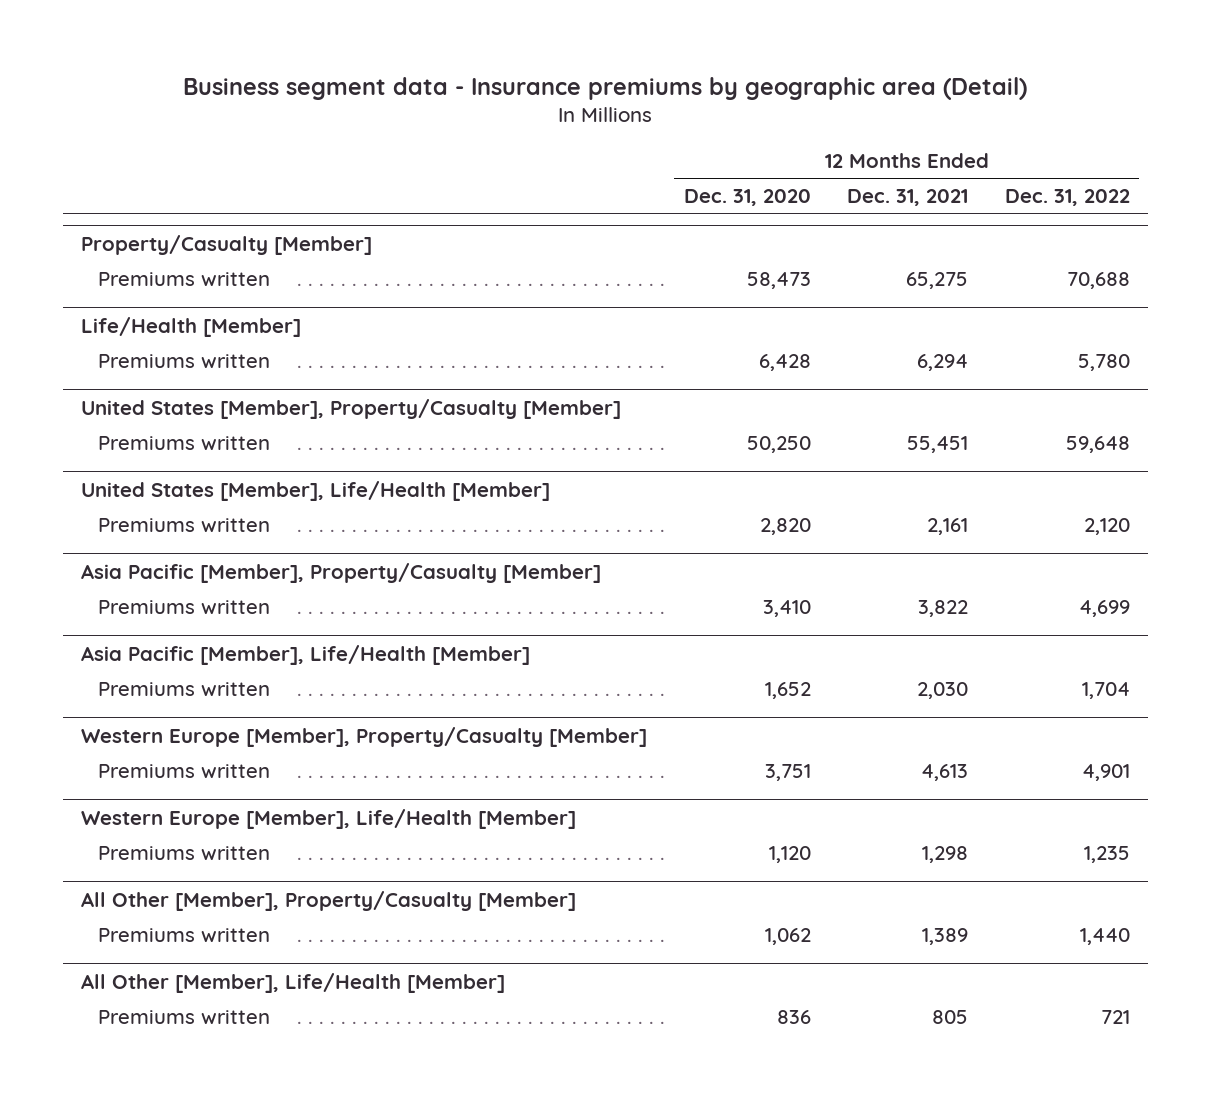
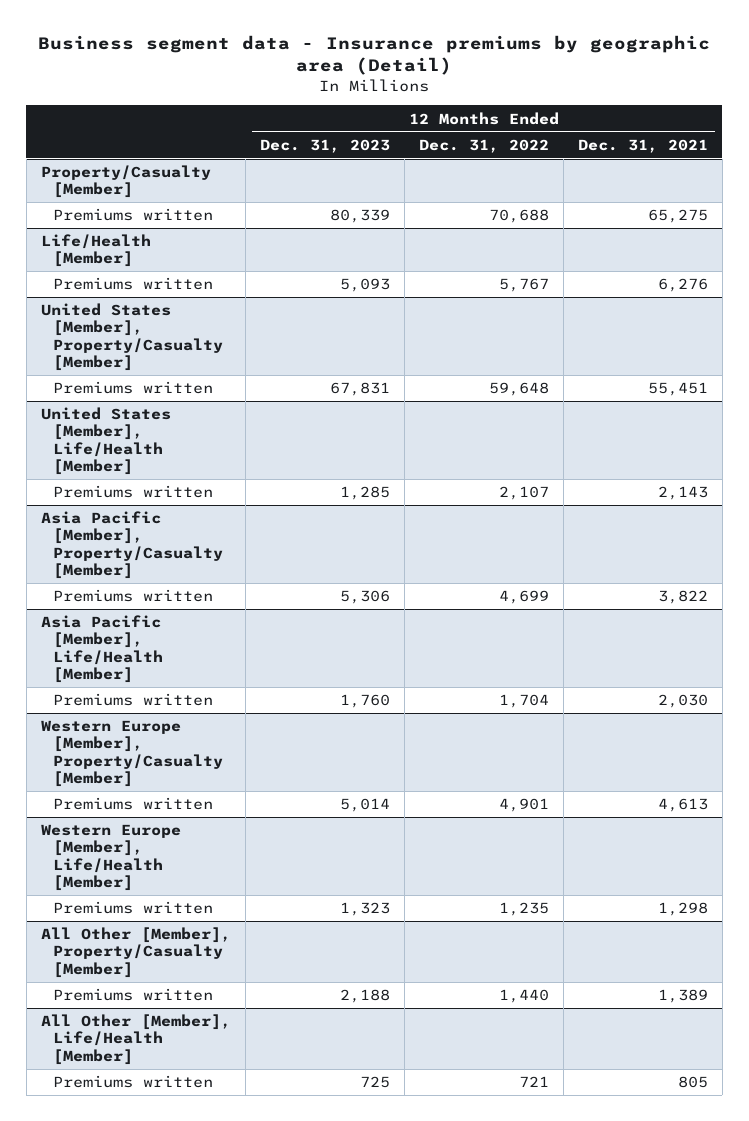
[683,188,811,206] Dec. 31, 2020 -> none
none -> [259,138,390,153] Dec. 31, 2023
[917,353,969,371] 6,294 -> [657,278,708,293] 6,276
[1077,353,1130,371] 5,780 -> [498,278,549,293] 5,767
[927,517,969,535] 2,161 -> [657,486,708,501] 2,143
[1083,517,1130,535] 2,120 -> [498,486,549,501] 2,107

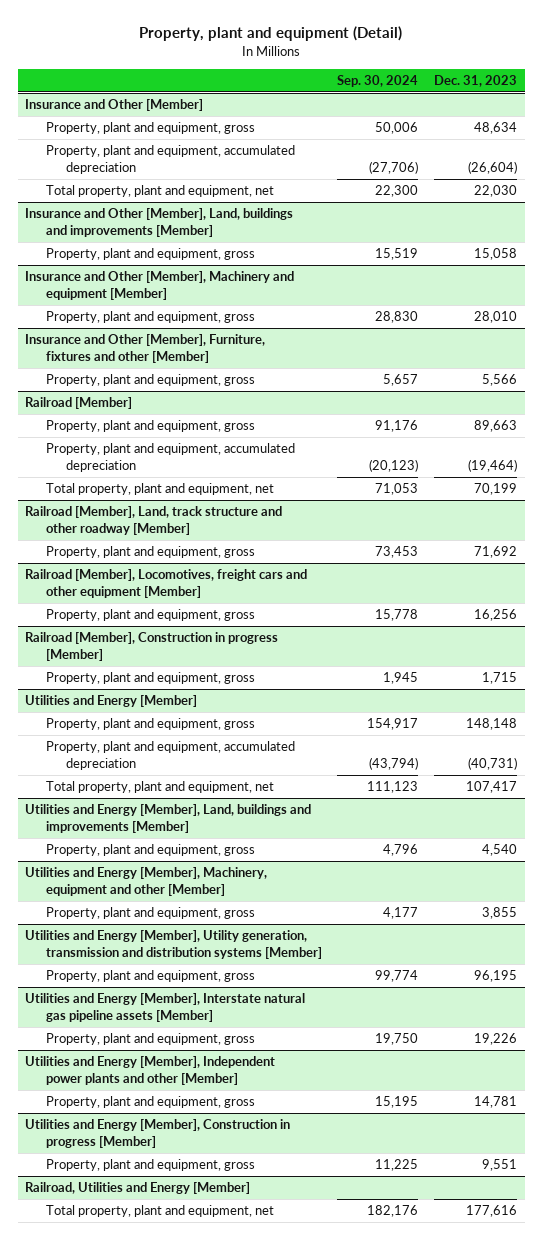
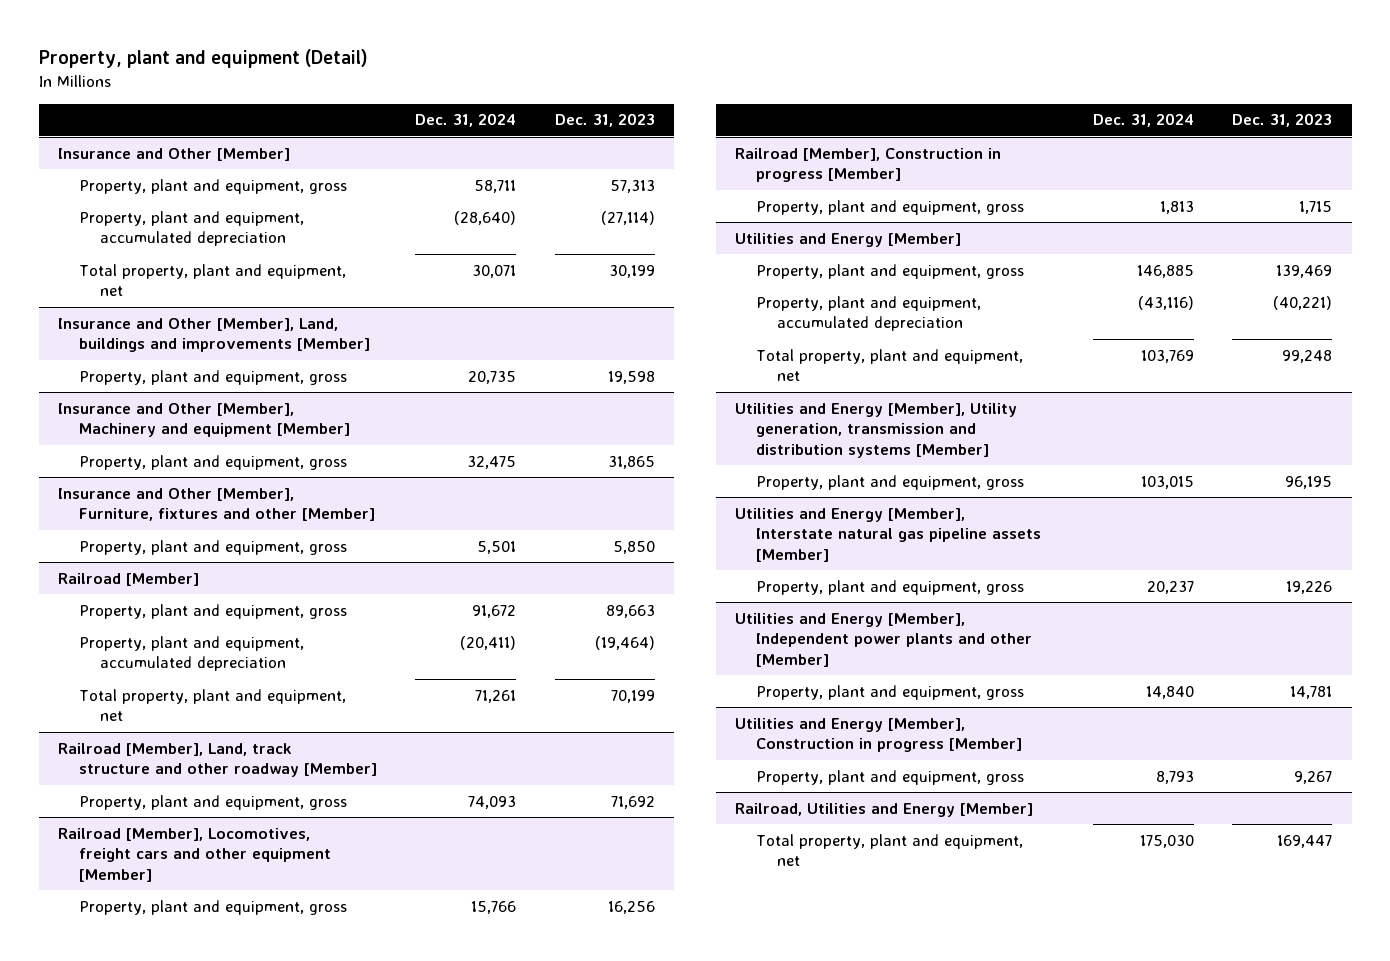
[337,75,419,88] Sep. 30, 2024 -> none
none -> [415,113,517,128] Dec. 31, 2024
[474,122,518,135] 48,634 -> [609,179,655,193] 57,313
[468,160,518,174] (26,604) -> [600,210,655,225] (27,114)
[474,185,518,198] 22,030 -> [608,264,655,278] 30,199
[474,248,518,261] 15,058 -> [607,370,655,384] 19,598
[474,311,518,324] 28,010 -> [607,455,655,469] 31,865
[482,374,518,387] 5,566 -> [612,540,655,554] 5,850
[25,804,312,833] Utilities and Energy [Member], Land, buildings and improvements [Member] -> none
[45,844,255,857] Property, plant and equipment, gross -> none
[25,867,268,896] Utilities and Energy [Member], Machinery, equipment and other [Member] -> none
[45,907,255,920] Property, plant and equipment, gross -> none
[466,718,518,731] 148,148 -> [1276,264,1333,278] 139,469
[468,756,518,770] (40,731) -> [1273,295,1333,310] (40,221)
[466,781,518,794] 107,417 -> [1282,349,1333,363] 99,248
[482,1159,518,1172] 9,551 -> [1294,770,1333,784] 9,267
[466,1205,518,1218] 177,616 -> [1277,834,1333,848] 169,447

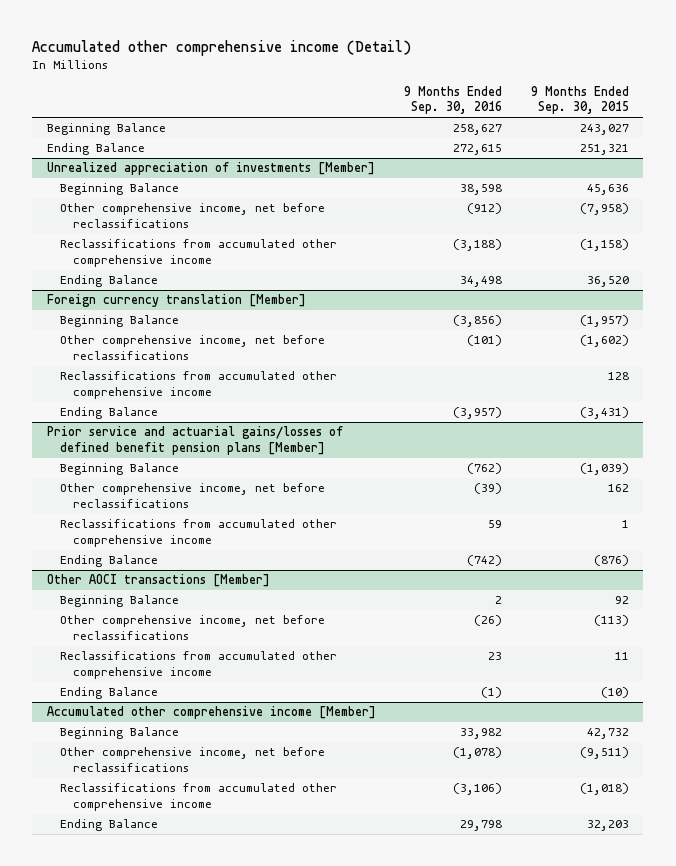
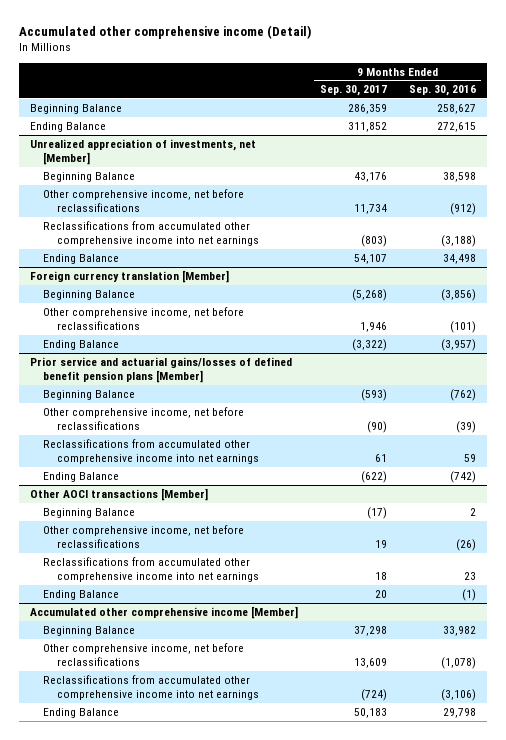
[530,85,629,115] 9 Months Ended Sep. 30, 2015 -> none
none -> [319,85,387,97] Sep. 30, 2017
[46,162,375,176] Unrealized appreciation of investments [Member] -> [29,138,256,166] Unrealized appreciation of investments, net [Member]
[59,239,337,268] Reclassifications from accumulated other comprehensive income -> [43,220,259,247] Reclassifications from accumulated other comprehensive income into net earnings
[59,371,337,400] Reclassifications from accumulated other comprehensive income -> none
[59,519,337,548] Reclassifications from accumulated other comprehensive income -> [43,438,259,465] Reclassifications from accumulated other comprehensive income into net earnings
[59,651,337,680] Reclassifications from accumulated other comprehensive income -> [43,556,259,583] Reclassifications from accumulated other comprehensive income into net earnings
[59,783,337,812] Reclassifications from accumulated other comprehensive income -> [43,674,259,701] Reclassifications from accumulated other comprehensive income into net earnings

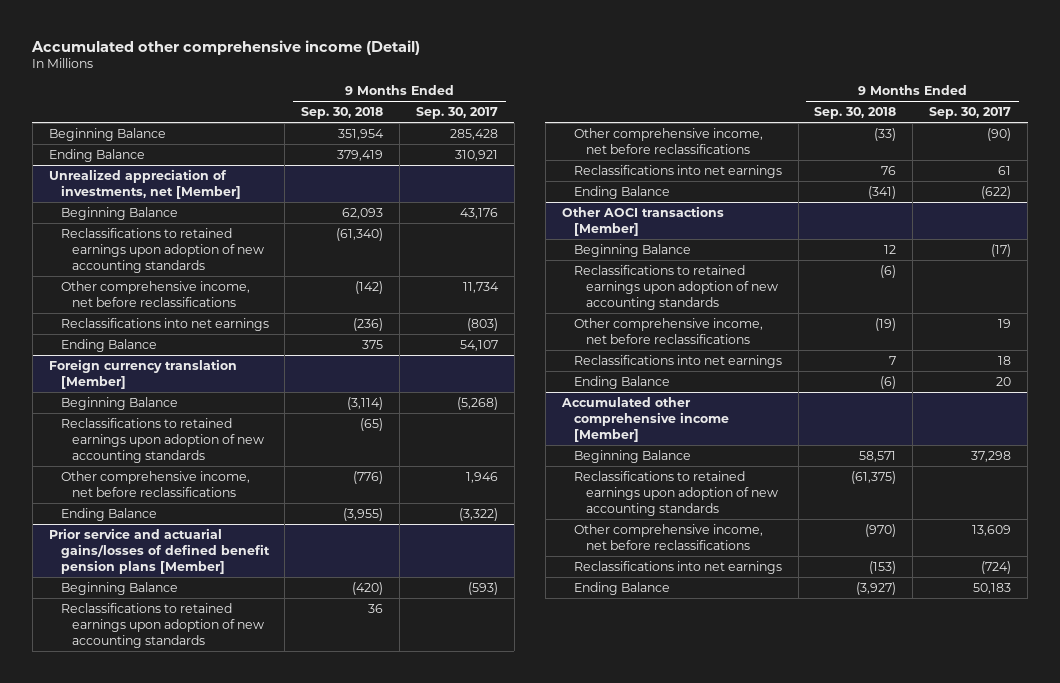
[408,85,476,97] Sep. 30, 2016 -> none
none -> [301,107,384,120] Sep. 30, 2018
[347,103,387,114] 286,359 -> [449,128,498,140] 285,428
[347,121,387,132] 311,852 -> [454,149,498,161] 310,921
none -> [60,227,265,273] Reclassifications to retained earnings upon adoption of new accounting standards
[43,220,259,247] Reclassifications from accumulated other comprehensive income into net earnings -> [60,317,269,331] Reclassifications into net earnings
none -> [60,417,265,463] Reclassifications to retained earnings upon adoption of new accounting standards
none -> [60,602,265,648] Reclassifications to retained earnings upon adoption of new accounting standards
[43,438,259,465] Reclassifications from accumulated other comprehensive income into net earnings -> [573,164,782,178] Reclassifications into net earnings
none -> [573,264,778,310] Reclassifications to retained earnings upon adoption of new accounting standards
[43,556,259,583] Reclassifications from accumulated other comprehensive income into net earnings -> [573,354,782,368] Reclassifications into net earnings
none -> [573,470,778,516] Reclassifications to retained earnings upon adoption of new accounting standards
[43,674,259,701] Reclassifications from accumulated other comprehensive income into net earnings -> [573,560,782,574] Reclassifications into net earnings

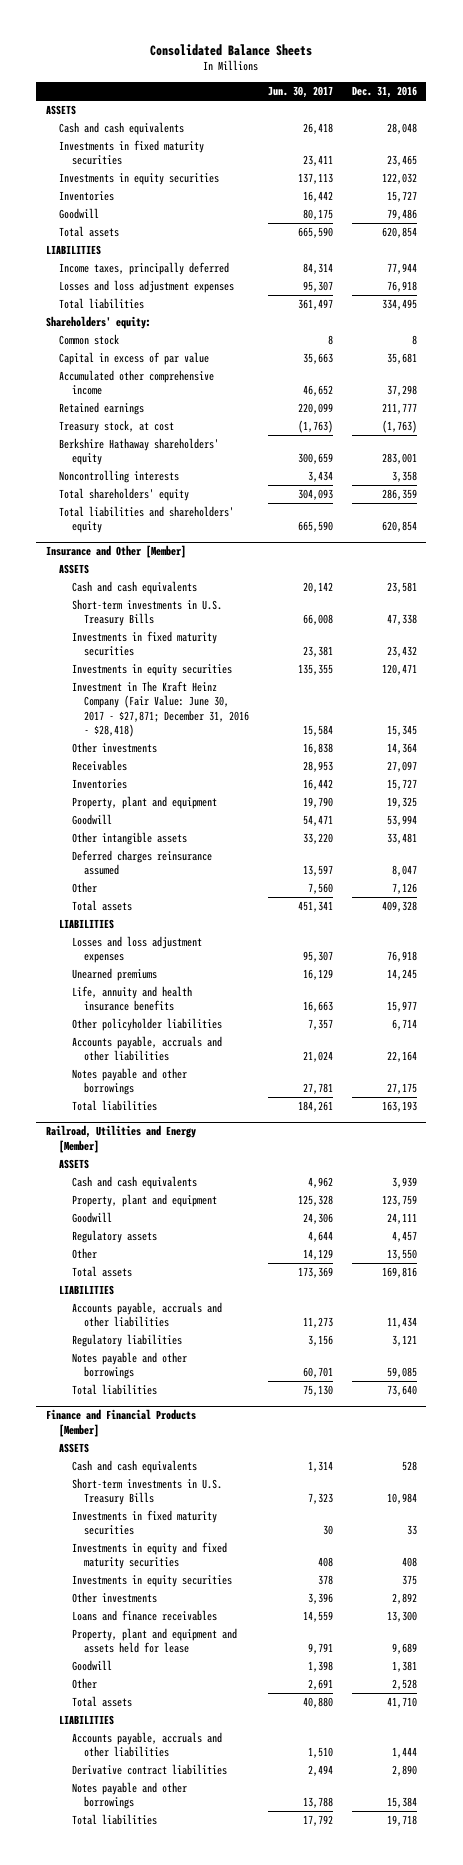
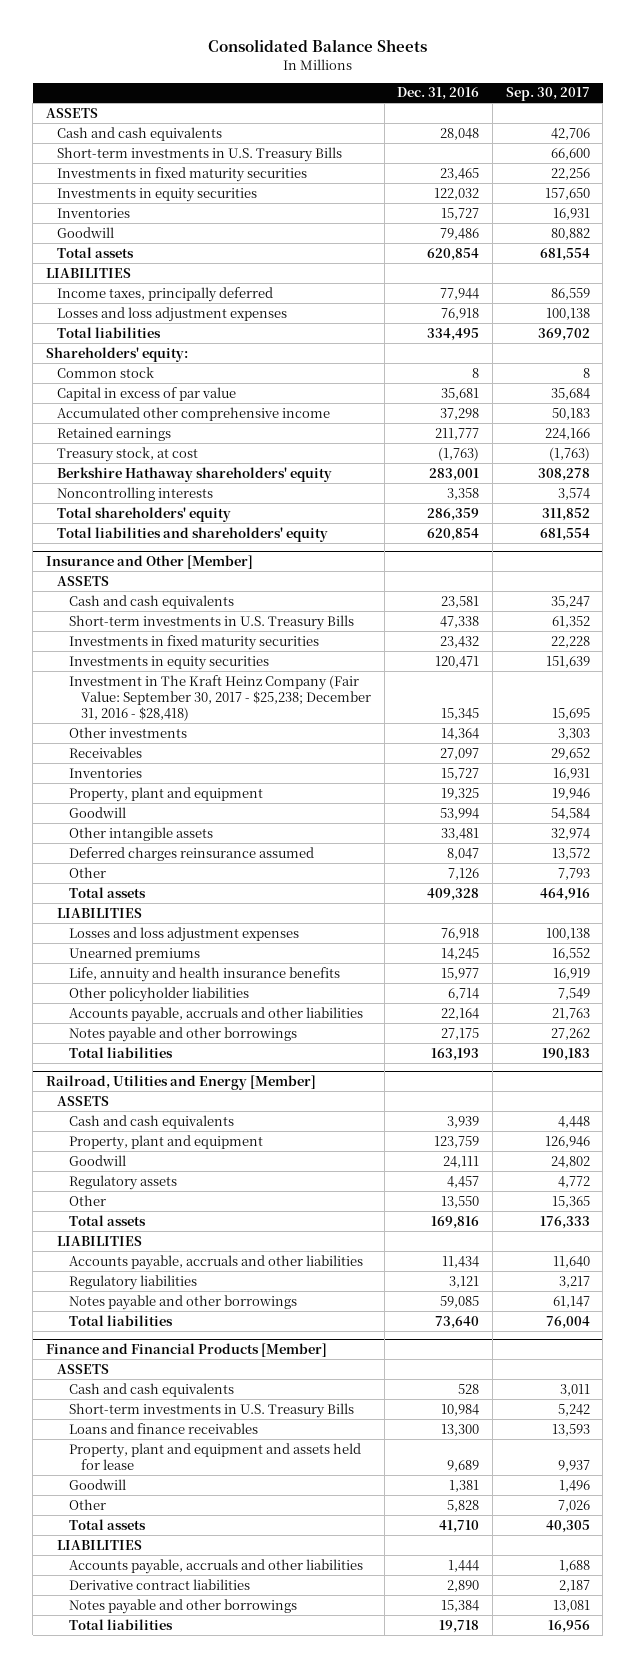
[268,86,334,99] Jun. 30, 2017 -> none
none -> [505,87,590,102] Sep. 30, 2017
none -> [57,146,343,162] Short-term investments in U.S. Treasury Bills
[71,681,250,738] Investment in The Kraft Heinz Company (Fair Value: June 30, 2017 - $27,871; December 31, 2016 - $28,418) -> [69,674,371,722] Investment in The Kraft Heinz Company (Fair Value: September 30, 2017 - $25,238; December 31, 2016 - $28,418)
[71,1510,217,1536] Investments in fixed maturity securities -> none
[71,1542,227,1570] Investments in equity and fixed maturity securities -> none
[71,1575,232,1588] Investments in equity securities -> none
[71,1592,157,1604] Other investments -> none
[392,1679,418,1691] 2,528 -> [447,1499,480,1512] 5,828

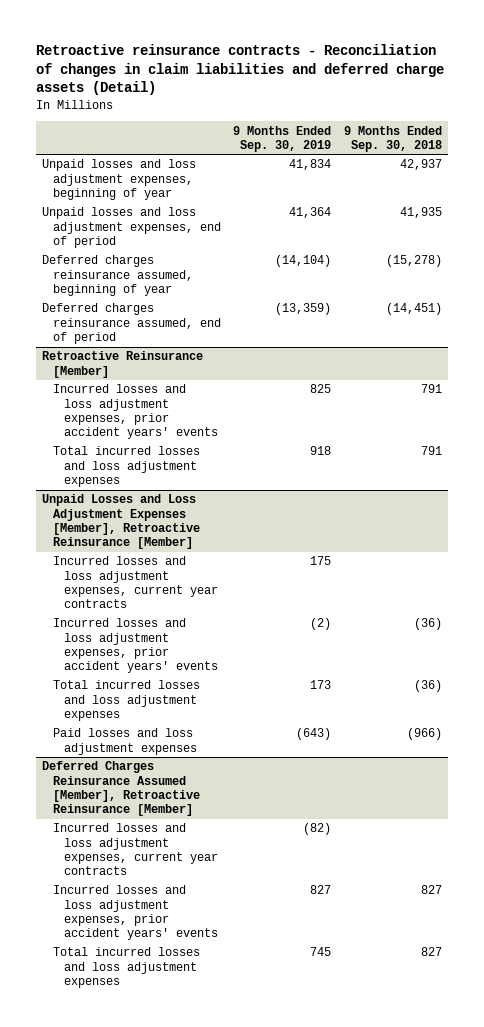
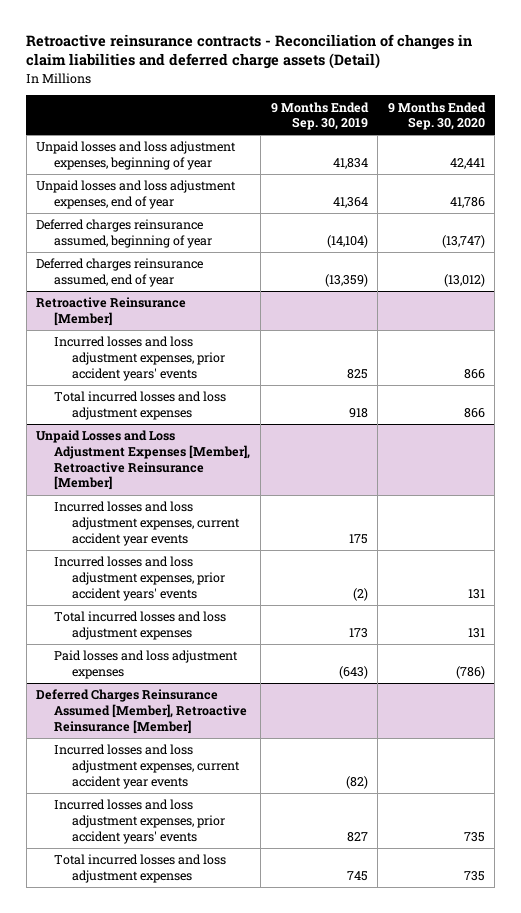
[343,125,442,152] 9 Months Ended Sep. 30, 2018 -> none
none -> [387,101,486,131] 9 Months Ended Sep. 30, 2020
[42,207,222,249] Unpaid losses and loss adjustment expenses, end of period -> [36,180,237,209] Unpaid losses and loss adjustment expenses, end of year
[42,303,222,345] Deferred charges reinsurance assumed, end of period -> [36,258,204,287] Deferred charges reinsurance assumed, end of year
[53,556,219,609] Incurred losses and loss adjustment expenses, current year contracts -> [54,501,241,546] Incurred losses and loss adjustment expenses, current accident year events
[53,823,219,876] Incurred losses and loss adjustment expenses, current year contracts -> [54,744,241,789] Incurred losses and loss adjustment expenses, current accident year events

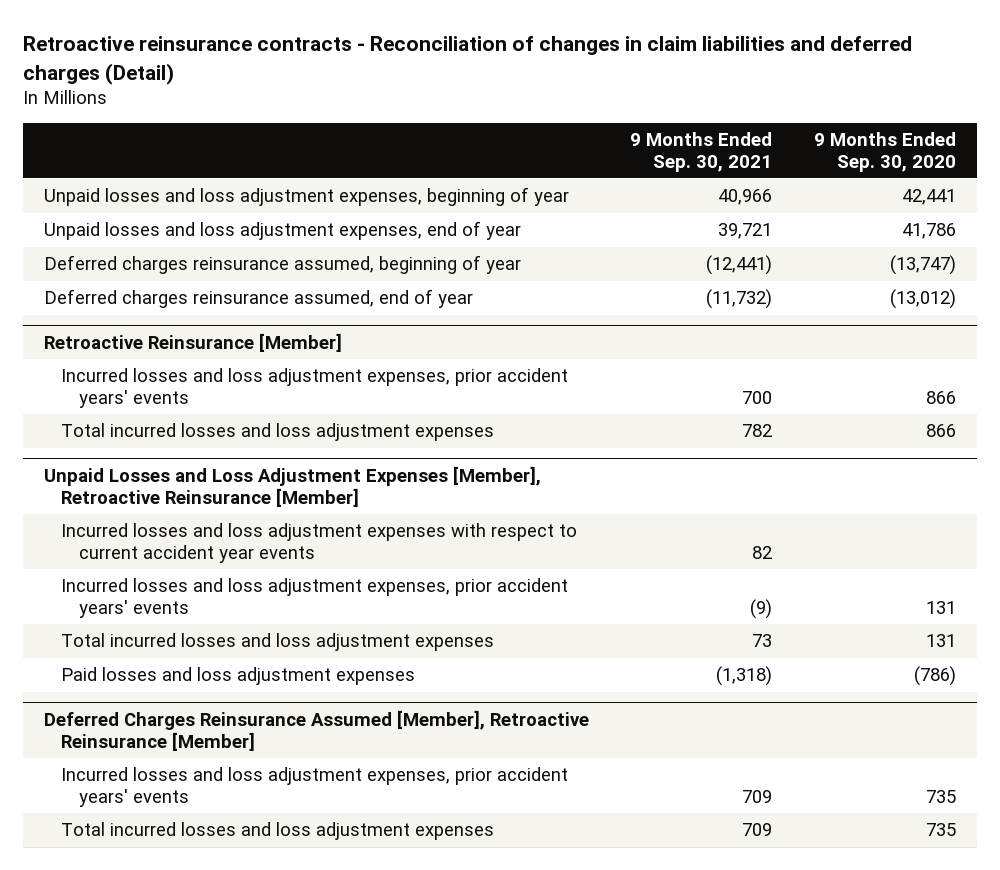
[26,33,473,70] Retroactive reinsurance contracts - Reconciliation of changes in claim liabilities and deferred charge assets (Detail) -> [22,36,912,85] Retroactive reinsurance contracts - Reconciliation of changes in claim liabilities and deferred charges (Detail)
[270,101,369,131] 9 Months Ended Sep. 30, 2019 -> none
none -> [630,131,773,172] 9 Months Ended Sep. 30, 2021
[54,501,241,546] Incurred losses and loss adjustment expenses, current accident year events -> [61,523,578,563] Incurred losses and loss adjustment expenses with respect to current accident year events
[54,744,241,789] Incurred losses and loss adjustment expenses, current accident year events -> none

